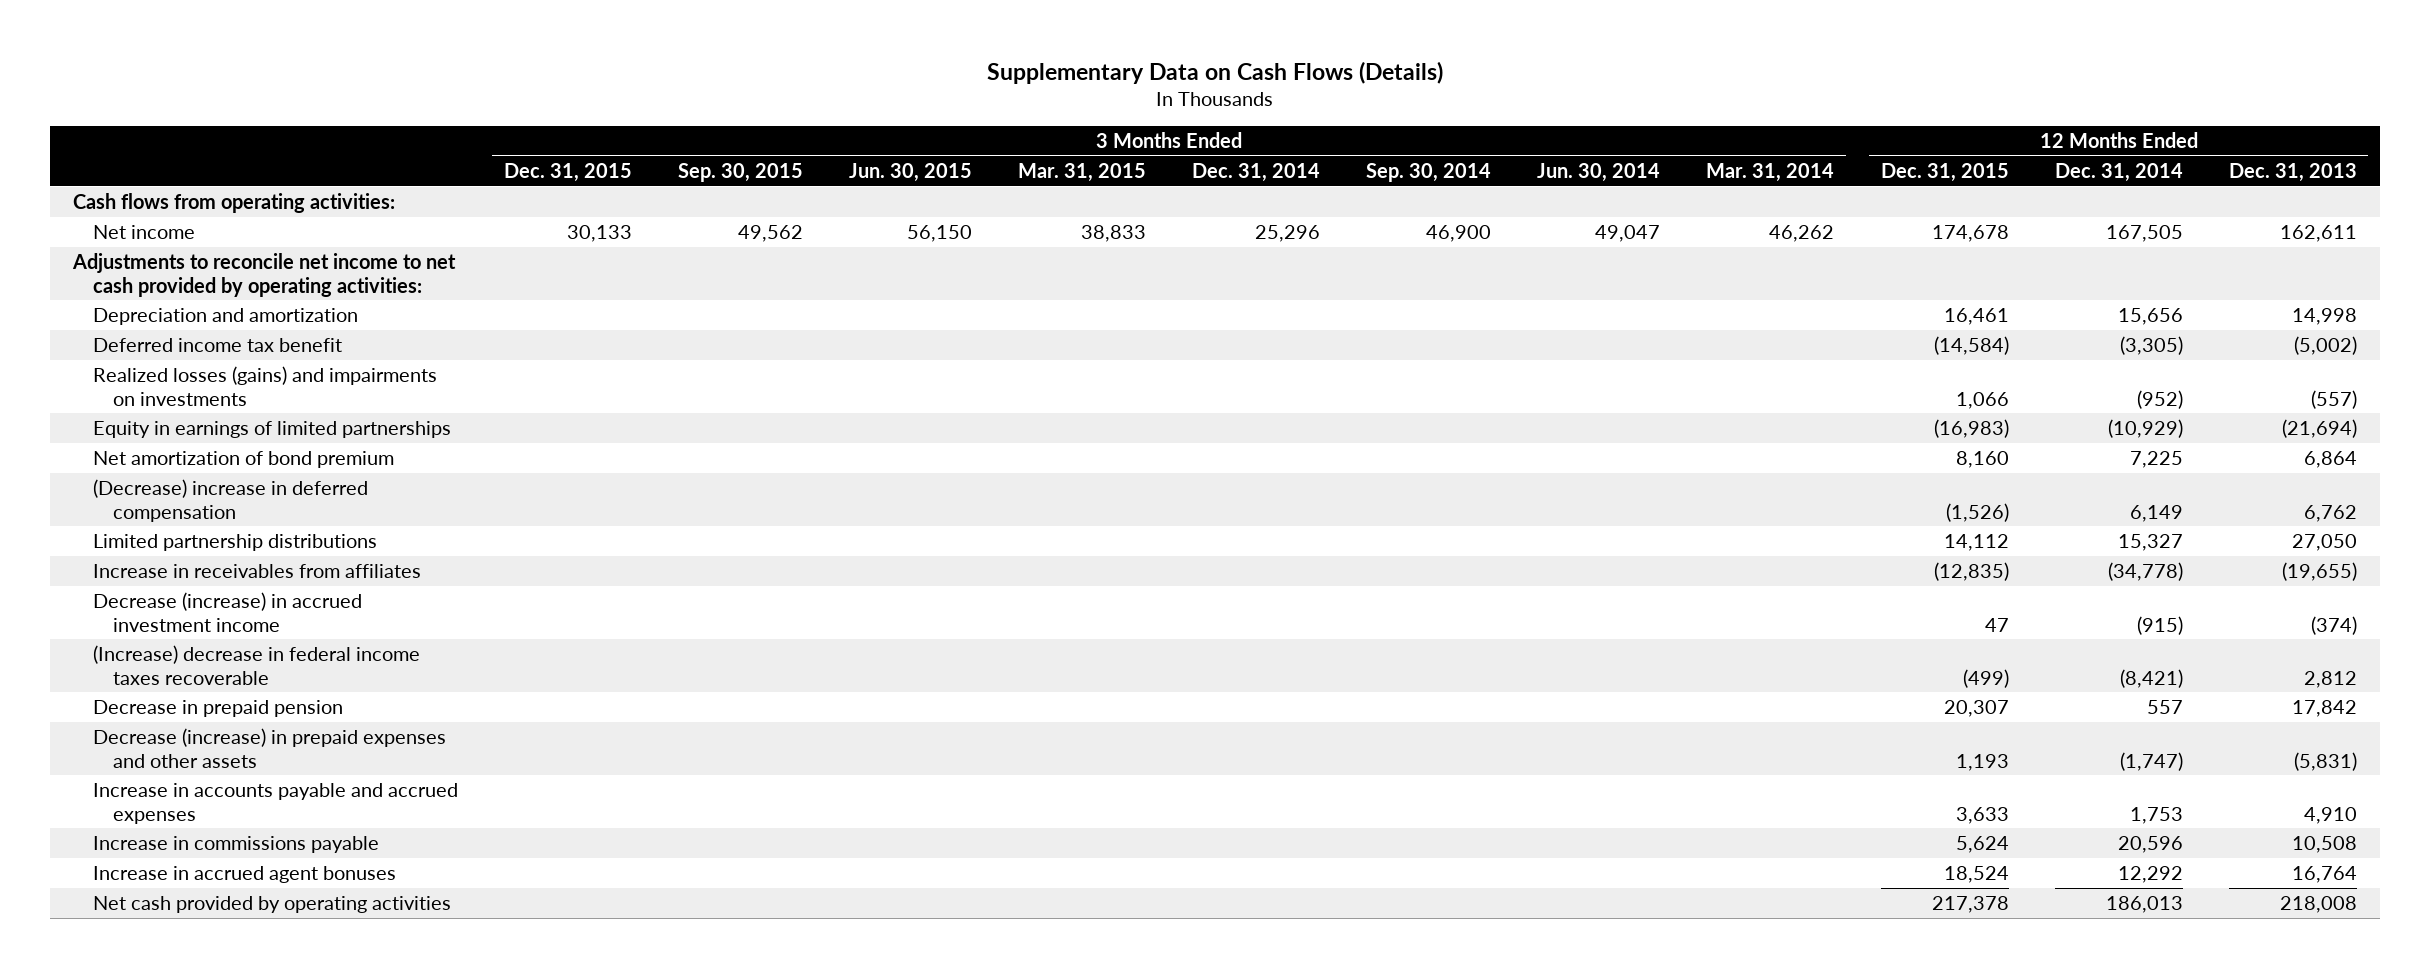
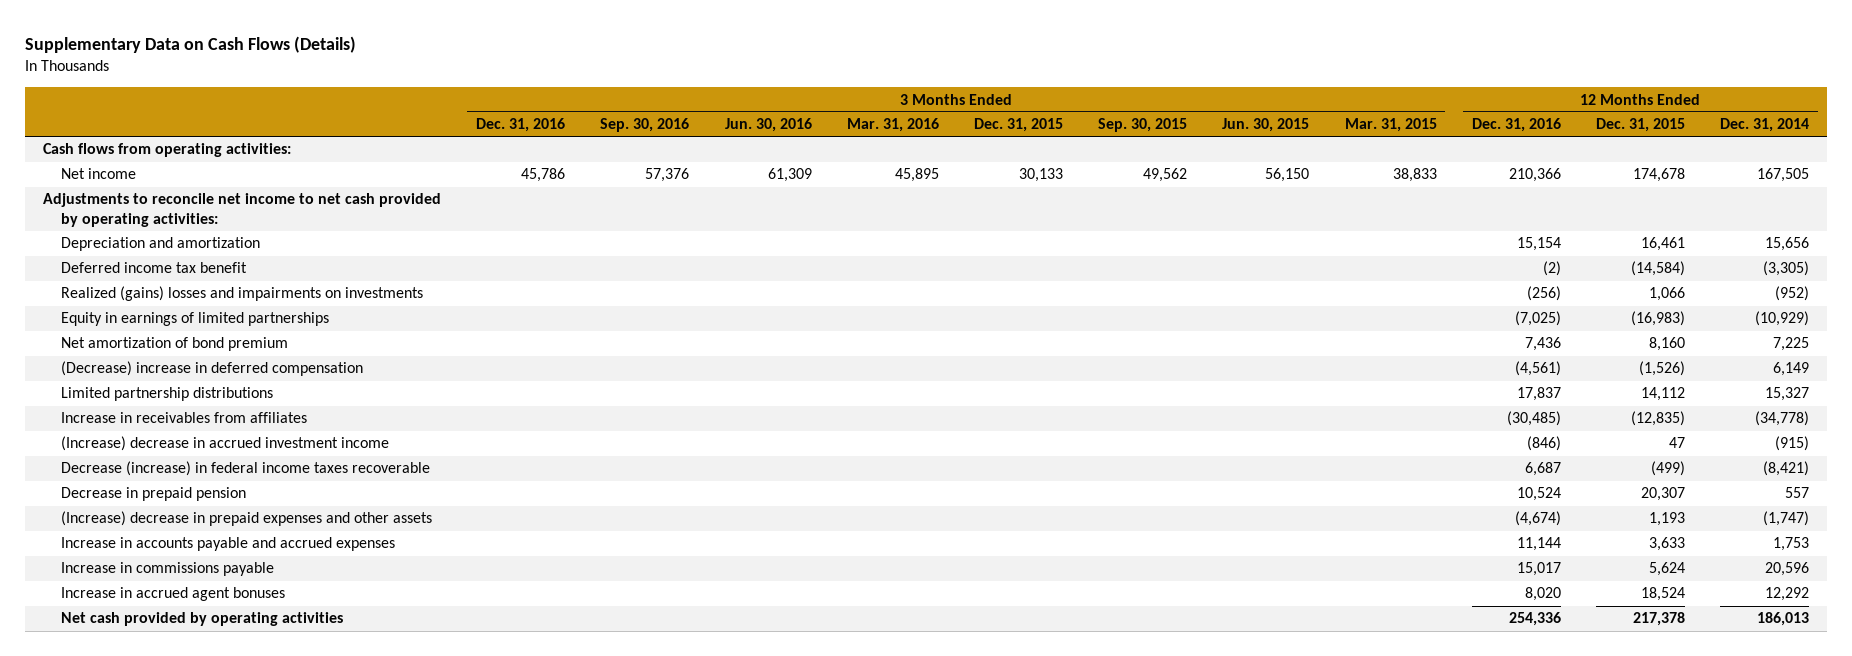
[1192,162,1321,182] Dec. 31, 2014 -> none
[1366,162,1492,182] Sep. 30, 2014 -> none
[1537,162,1661,182] Jun. 30, 2014 -> none
[1706,162,1835,182] Mar. 31, 2014 -> none
[2228,162,2357,182] Dec. 31, 2013 -> none
none -> [476,118,566,133] Dec. 31, 2016
none -> [600,118,690,133] Sep. 30, 2016
none -> [724,118,812,133] Jun. 30, 2016
none -> [846,118,939,133] Mar. 31, 2016
none -> [1471,118,1561,133] Dec. 31, 2016
[92,365,437,406] Realized losses (gains) and impairments on investments -> [60,286,423,302] Realized (gains) losses and impairments on investments
[92,591,362,632] Decrease (increase) in accrued investment income -> [60,436,389,452] (Increase) decrease in accrued investment income
[92,644,420,685] (Increase) decrease in federal income taxes recoverable -> [60,461,430,477] Decrease (increase) in federal income taxes recoverable
[92,727,446,768] Decrease (increase) in prepaid expenses and other assets -> [60,511,432,527] (Increase) decrease in prepaid expenses and other assets

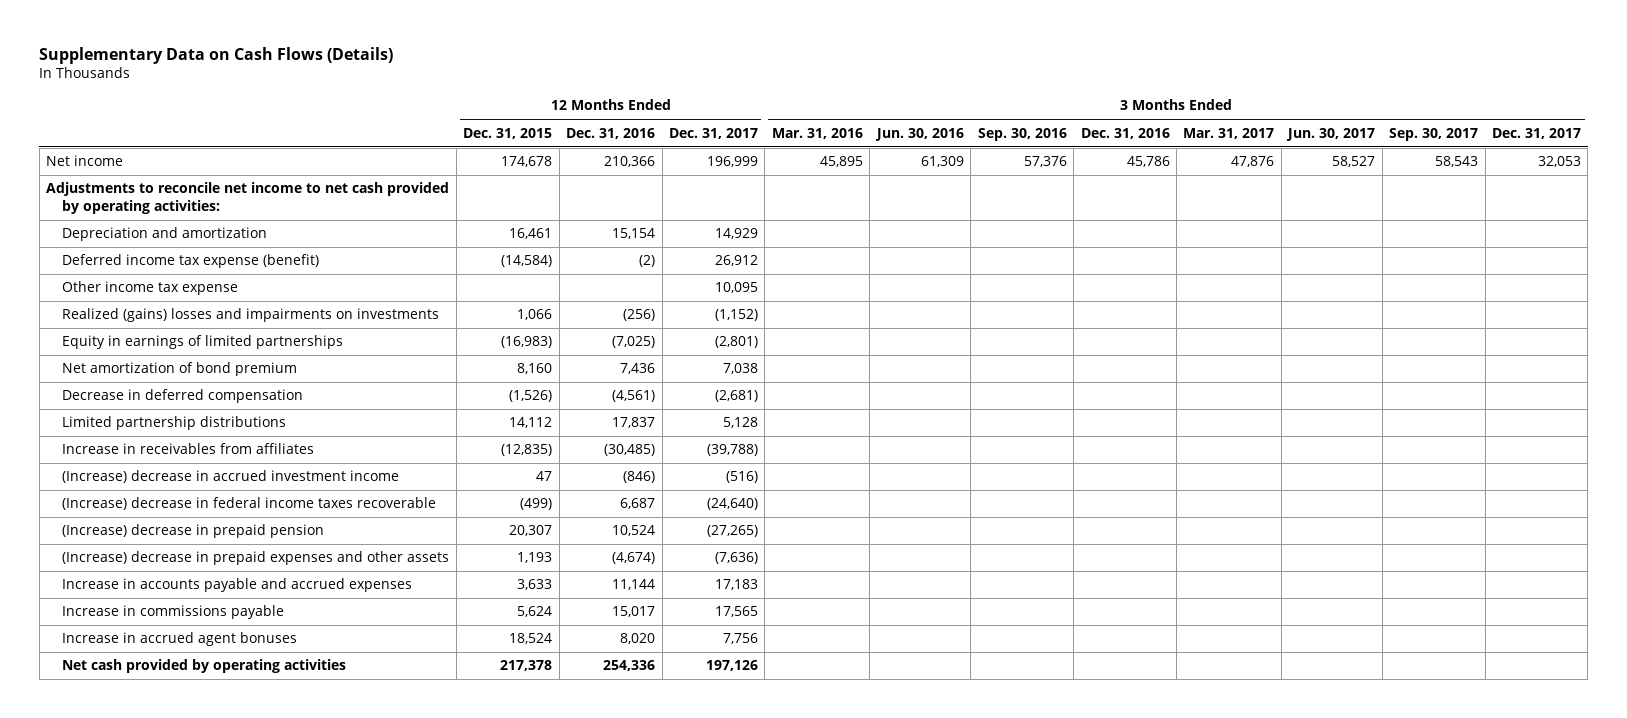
[973,118,1063,133] Dec. 31, 2015 -> none
[1098,118,1188,133] Sep. 30, 2015 -> none
[1222,118,1310,133] Jun. 30, 2015 -> none
[1344,118,1437,133] Mar. 31, 2015 -> none
[1720,118,1810,133] Dec. 31, 2014 -> none
none -> [669,127,759,139] Dec. 31, 2017
none -> [1183,127,1275,139] Mar. 31, 2017
none -> [1286,127,1376,141] Jun. 30, 2017
none -> [1389,127,1479,141] Sep. 30, 2017
none -> [1492,127,1582,139] Dec. 31, 2017
[43,143,292,158] Cash flows from operating activities: -> none
[60,262,247,274] Deferred income tax benefit -> [62,254,320,269] Deferred income tax expense (benefit)
none -> [62,281,239,296] Other income tax expense
[60,361,363,377] (Decrease) increase in deferred compensation -> [62,389,304,404] Decrease in deferred compensation
[60,461,430,477] Decrease (increase) in federal income taxes recoverable -> [62,497,437,511] (Increase) decrease in federal income taxes recoverable
[60,487,246,502] Decrease in prepaid pension -> [62,524,325,539] (Increase) decrease in prepaid pension

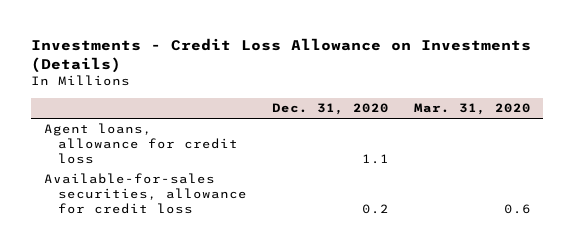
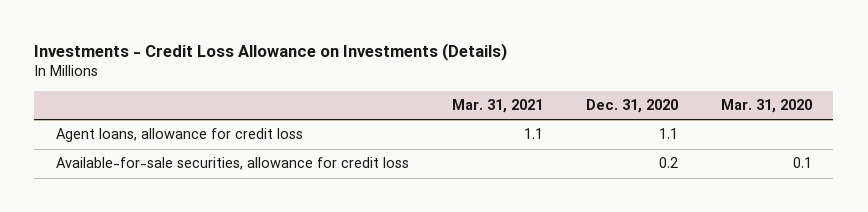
none -> [451,98,543,113] Mar. 31, 2021
[43,173,247,215] Available-for-sales securities, allowance for credit loss -> [55,157,409,171] Available-for-sale securities, allowance for credit loss
[503,204,531,215] 0.6 -> [792,157,812,169] 0.1

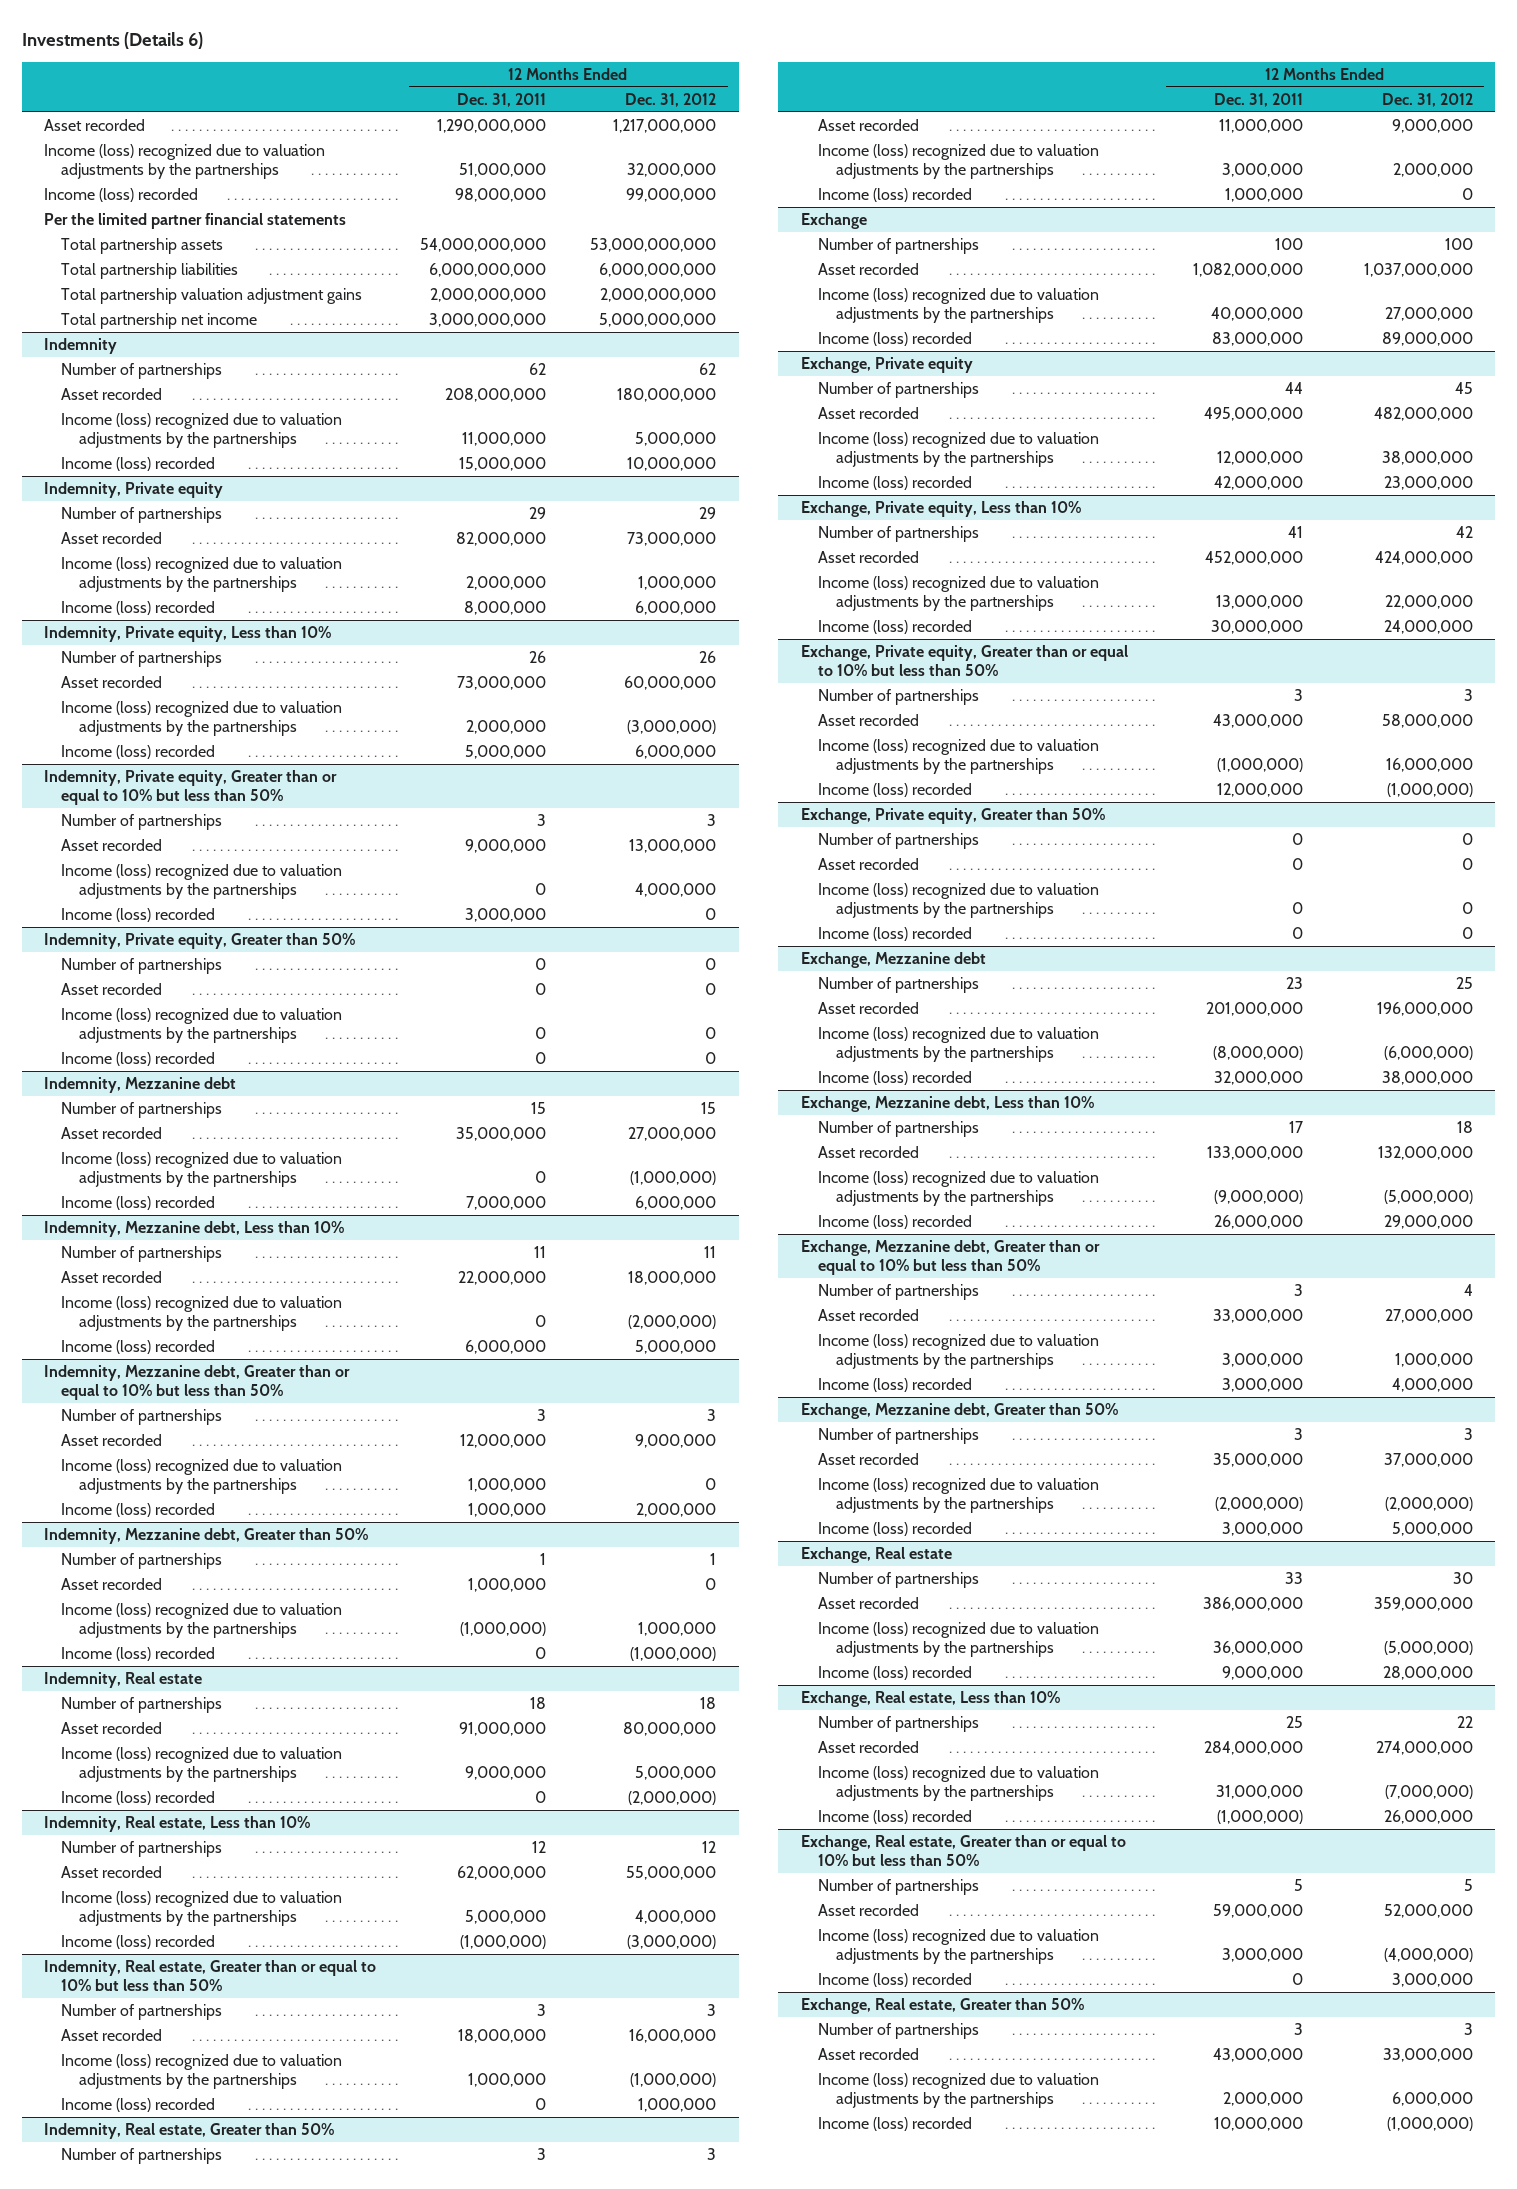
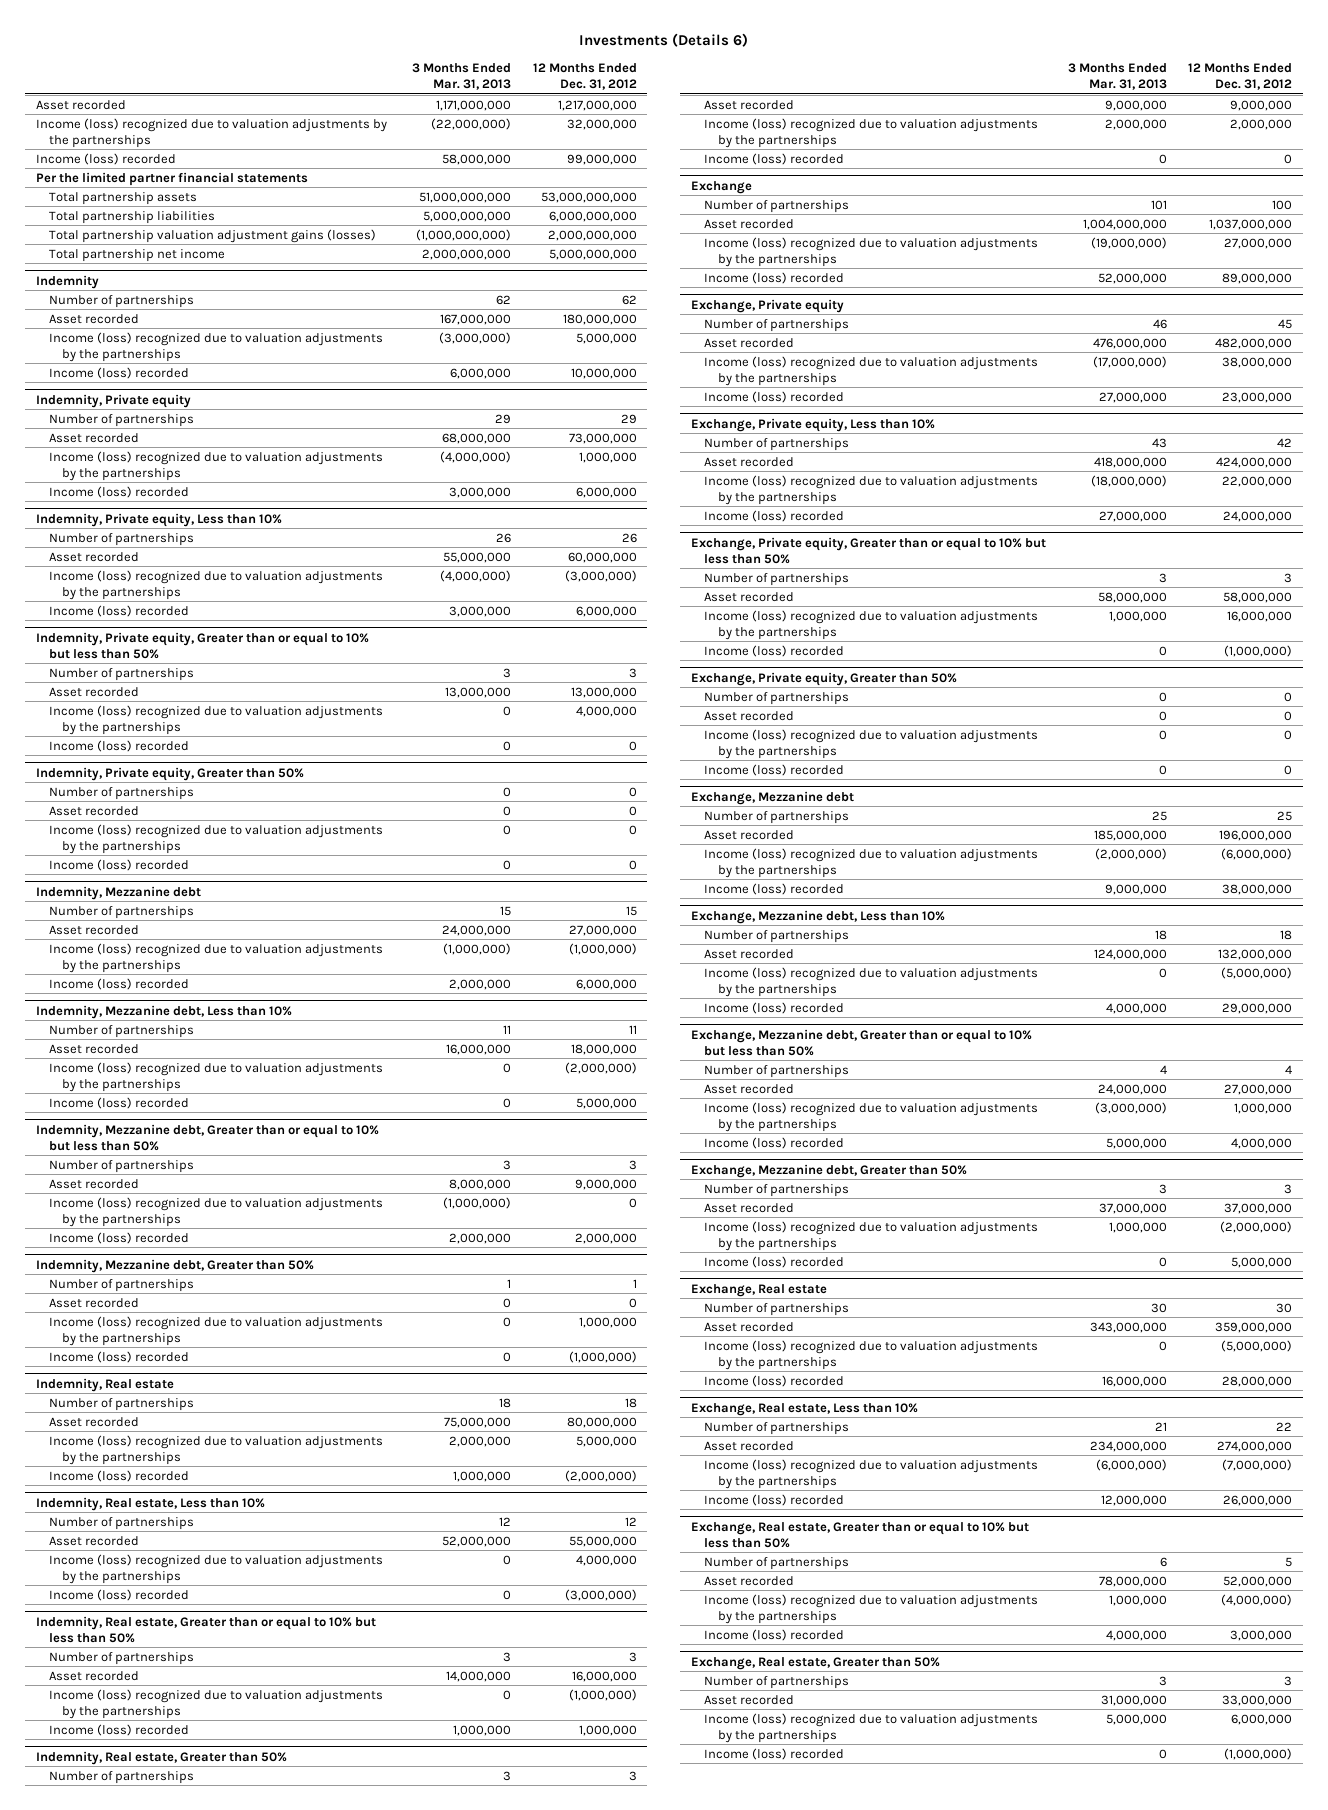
[457,92,547,107] Dec. 31, 2011 -> none
none -> [412,63,512,91] 3 Months Ended Mar. 31, 2013
[61,287,363,304] Total partnership valuation adjustment gains -> [48,228,376,243] Total partnership valuation adjustment gains (losses)

